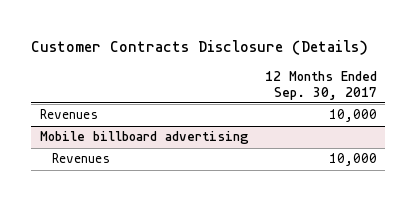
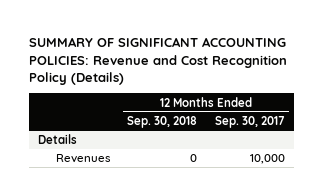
[31,39,369,55] Customer Contracts Disclosure (Details) -> [29,37,288,86] SUMMARY OF SIGNIFICANT ACCOUNTING POLICIES: Revenue and Cost Recognition Policy (Details)
none -> [127,115,198,128] Sep. 30, 2018
[39,109,98,120] Revenues -> none
[39,131,249,145] Mobile billboard advertising -> none
none -> [38,134,78,145] Details

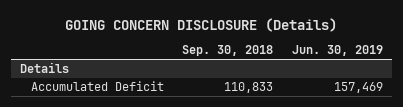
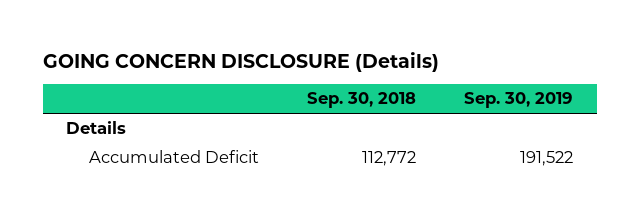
[291,45,383,57] Jun. 30, 2019 -> none
none -> [463,92,573,109] Sep. 30, 2019
[224,82,274,94] 110,833 -> [361,151,416,167] 112,772

